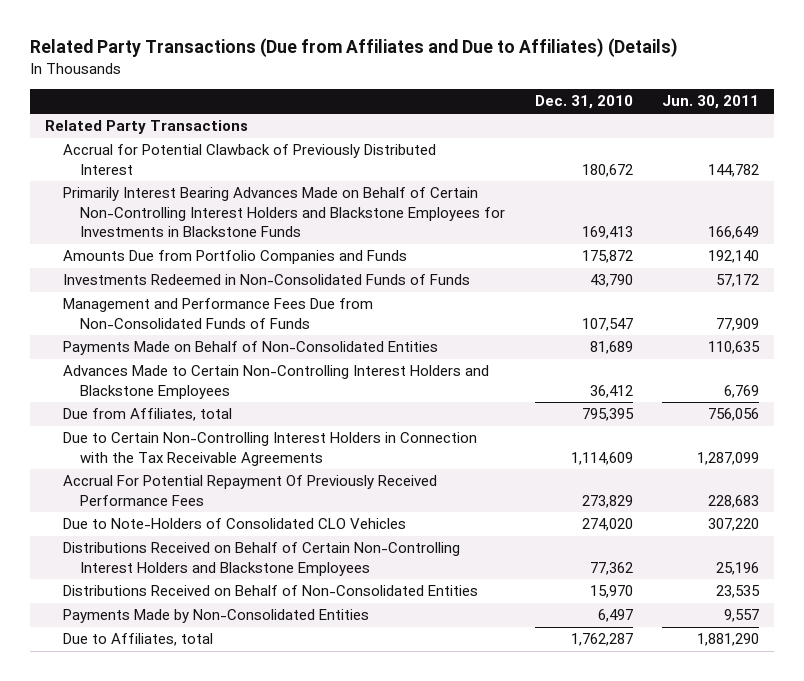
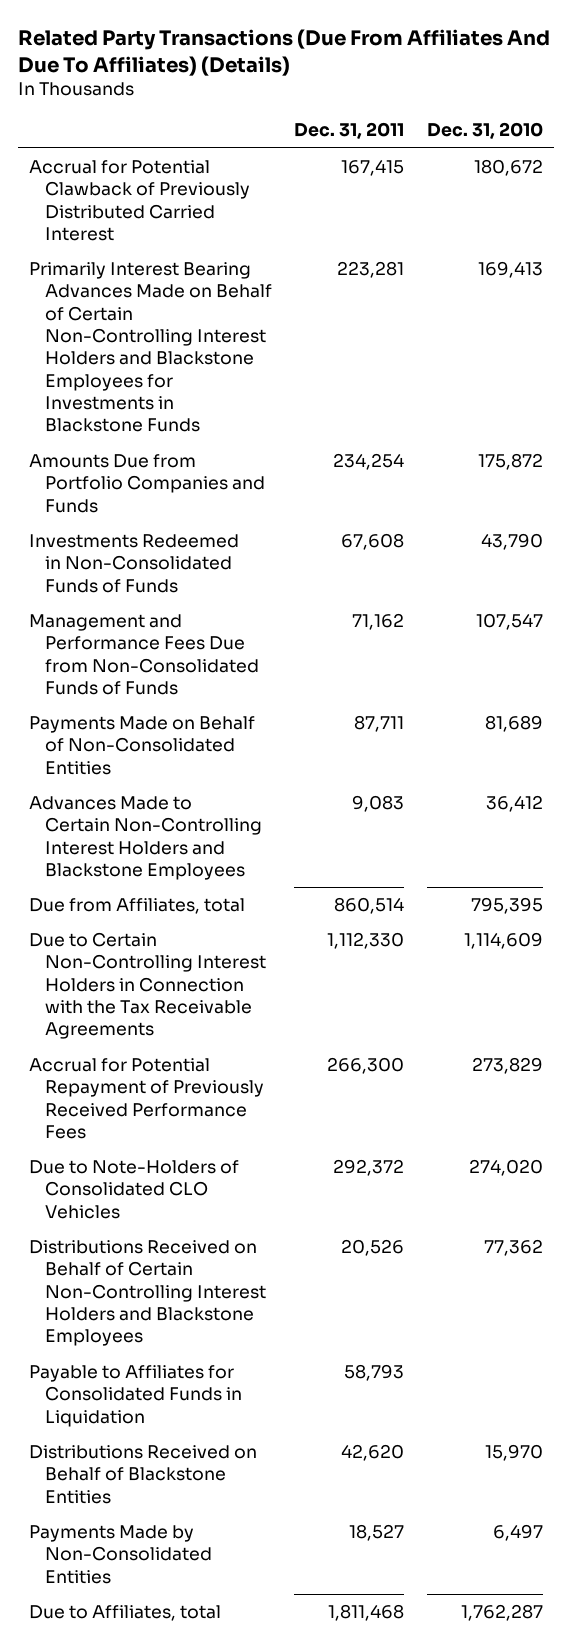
[30,38,679,58] Related Party Transactions (Due from Affiliates and Due to Affiliates) (Details) -> [18,28,551,76] Related Party Transactions (Due From Affiliates And Due To Affiliates) (Details)
[661,95,759,110] Jun. 30, 2011 -> none
none -> [294,122,405,140] Dec. 31, 2011
[44,120,248,135] Related Party Transactions -> none
[62,144,436,175] Accrual for Potential Clawback of Previously Distributed Interest -> [29,160,251,241] Accrual for Potential Clawback of Previously Distributed Carried Interest
[62,475,437,506] Accrual For Potential Repayment Of Previously Received Performance Fees -> [29,1058,265,1139] Accrual for Potential Repayment of Previously Received Performance Fees
none -> [29,1365,243,1427] Payable to Affiliates for Consolidated Funds in Liquidation
[62,585,478,597] Distributions Received on Behalf of Non-Consolidated Entities -> [29,1445,258,1504] Distributions Received on Behalf of Blackstone Entities

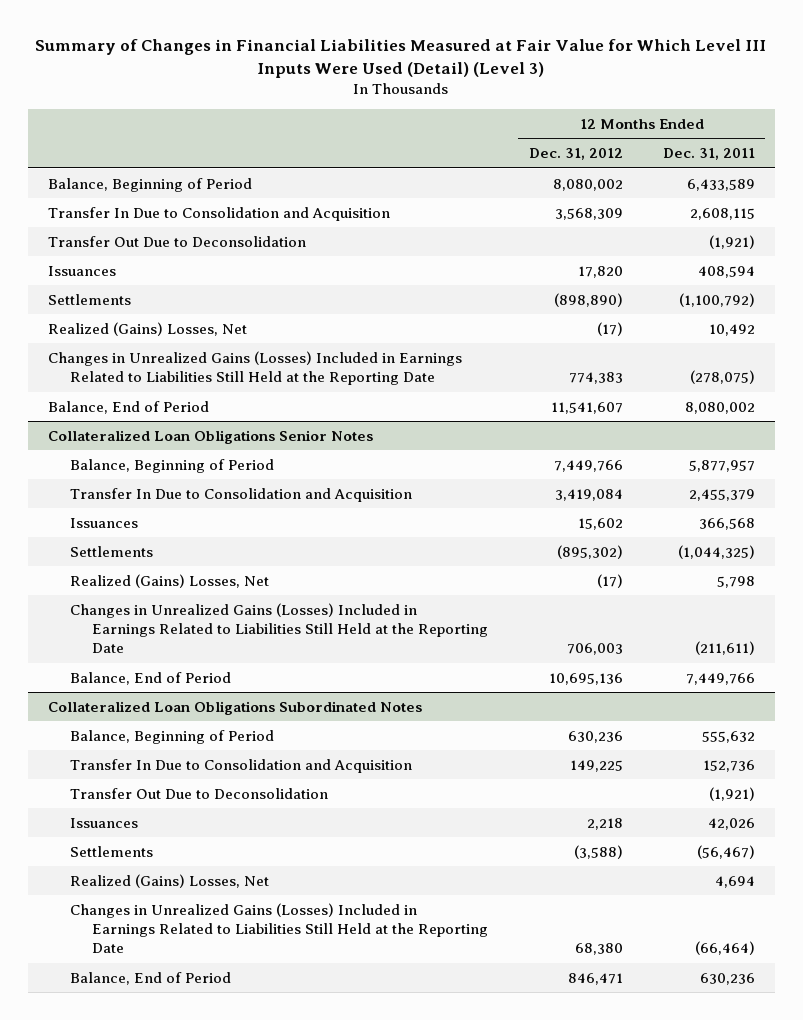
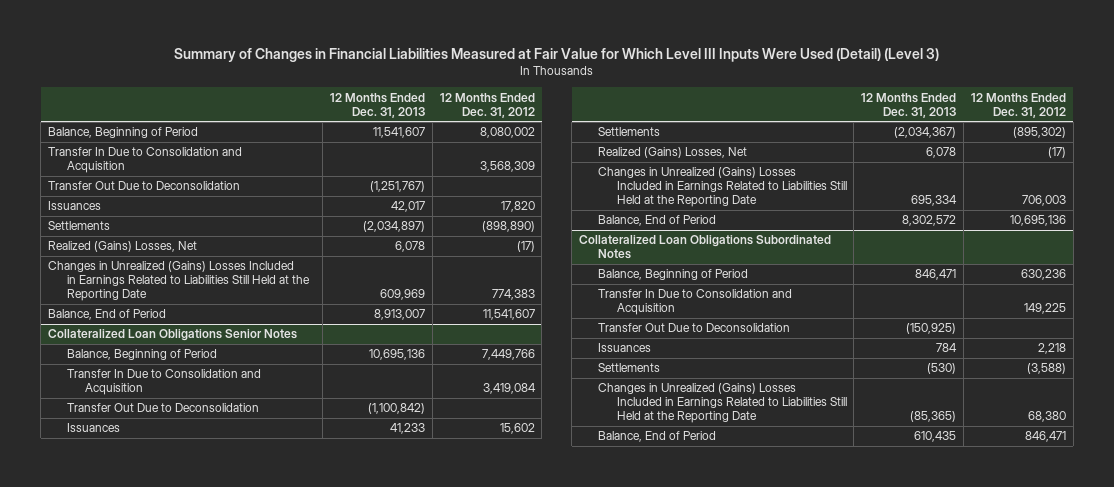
[662,148,755,161] Dec. 31, 2011 -> none
none -> [329,92,425,118] 12 Months Ended Dec. 31, 2013
[48,350,463,386] Changes in Unrealized Gains (Losses) Included in Earnings Related to Liabilities Still Held at the Reporting Date -> [48,261,310,302] Changes in Unrealized (Gains) Losses Included in Earnings Related to Liabilities Still Held at the Reporting Date
none -> [66,403,259,413] Transfer Out Due to Deconsolidation
[70,602,489,654] Changes in Unrealized Gains (Losses) Included in Earnings Related to Liabilities Still Held at the Reporting Date -> [597,167,847,208] Changes in Unrealized (Gains) Losses Included in Earnings Related to Liabilities Still Held at the Reporting Date
[70,873,270,888] Realized (Gains) Losses, Net -> none
[70,902,489,954] Changes in Unrealized Gains (Losses) Included in Earnings Related to Liabilities Still Held at the Reporting Date -> [597,383,847,424] Changes in Unrealized (Gains) Losses Included in Earnings Related to Liabilities Still Held at the Reporting Date

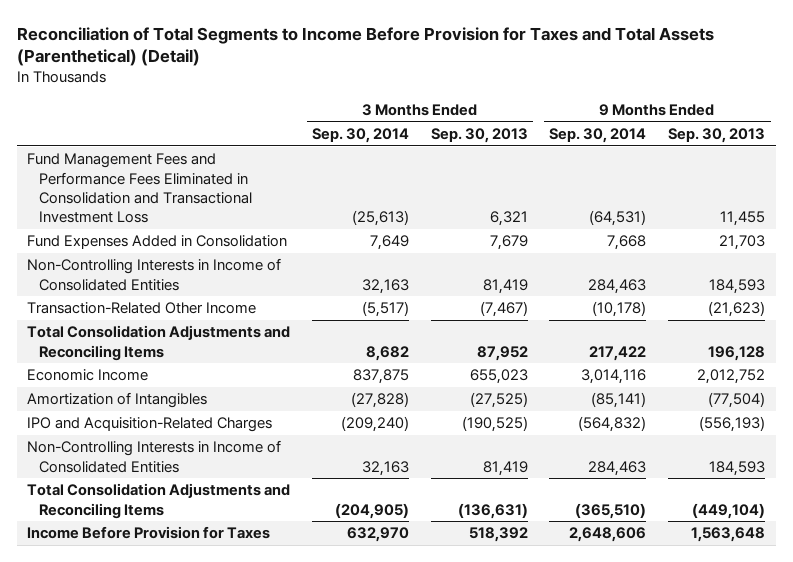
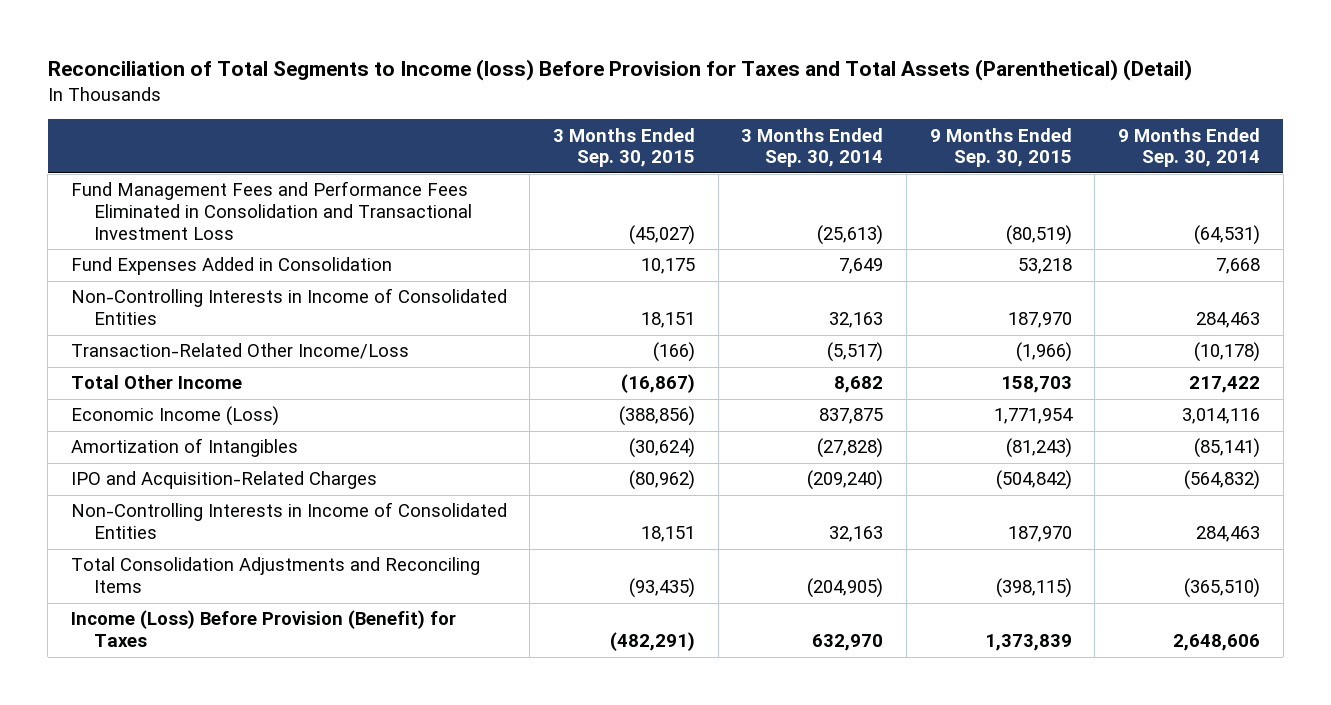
[16,26,714,67] Reconciliation of Total Segments to Income Before Provision for Taxes and Total Assets (Parenthetical) (Detail) -> [47,59,1192,82] Reconciliation of Total Segments to Income (loss) Before Provision for Taxes and Total Assets (Parenthetical) (Detail)
[430,127,528,143] Sep. 30, 2013 -> none
[668,127,766,143] Sep. 30, 2013 -> none
none -> [553,127,696,168] 3 Months Ended Sep. 30, 2015
none -> [929,127,1072,168] 9 Months Ended Sep. 30, 2015
[27,302,257,315] Transaction-Related Other Income -> [70,343,409,360] Transaction-Related Other Income/Loss
[27,325,291,361] Total Consolidation Adjustments and Reconciling Items -> [70,375,242,390] Total Other Income
[27,369,149,382] Economic Income -> [70,406,279,427] Economic Income (Loss)
[27,526,271,540] Income Before Provision for Taxes -> [70,610,456,648] Income (Loss) Before Provision (Benefit) for Taxes

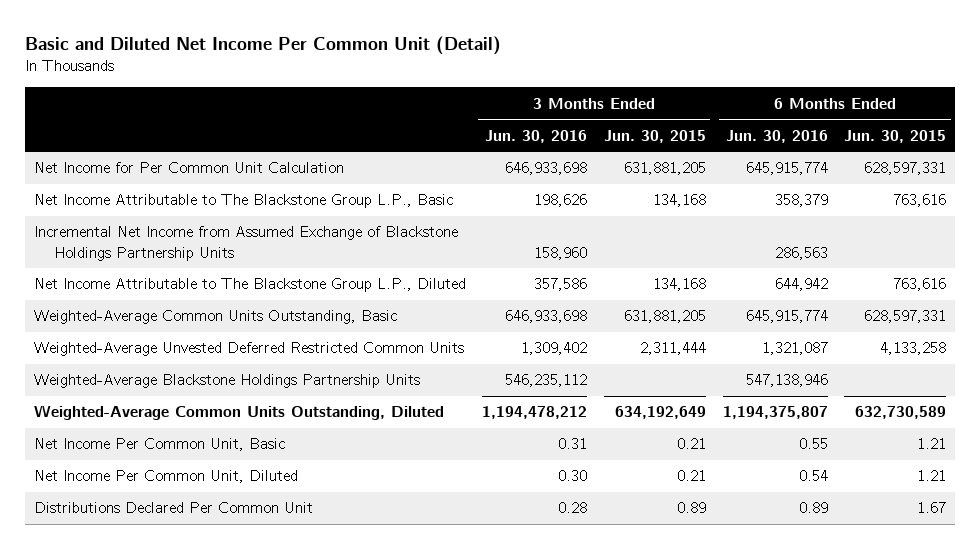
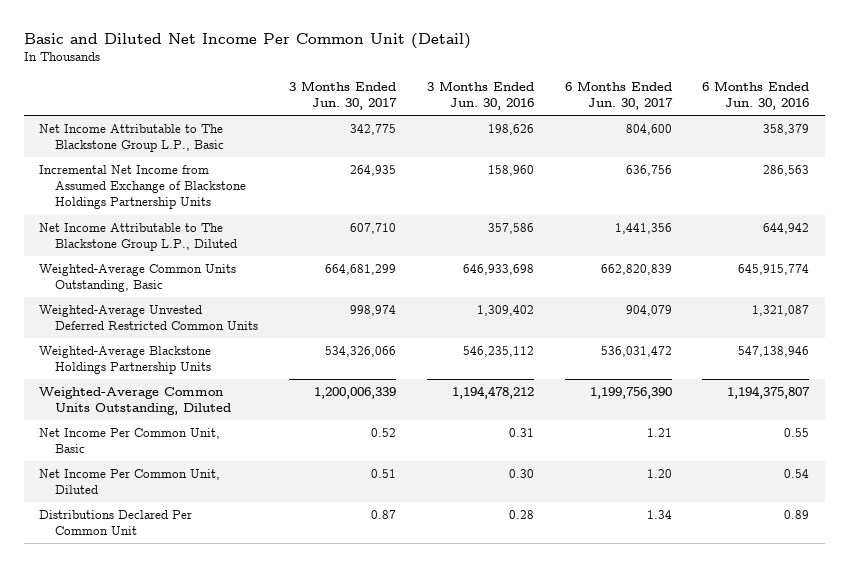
[604,129,707,143] Jun. 30, 2015 -> none
[844,129,947,143] Jun. 30, 2015 -> none
none -> [289,80,398,110] 3 Months Ended Jun. 30, 2017
none -> [564,80,673,110] 6 Months Ended Jun. 30, 2017
[33,162,344,174] Net Income for Per Common Unit Calculation -> none

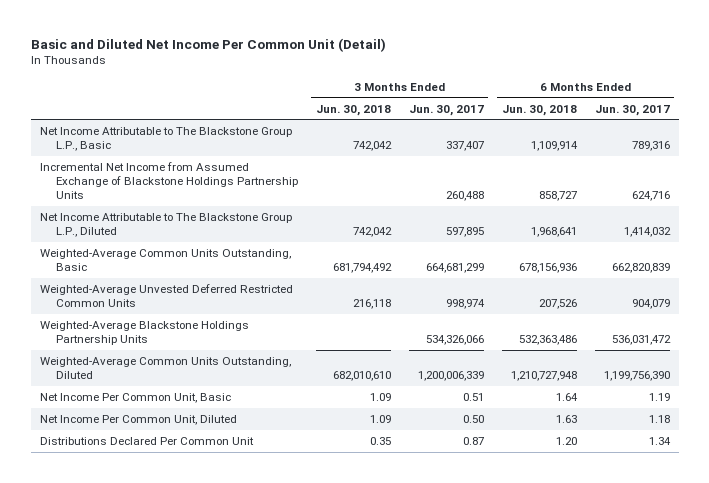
[426,80,534,110] 3 Months Ended Jun. 30, 2016 -> none
[702,80,810,110] 6 Months Ended Jun. 30, 2016 -> none
none -> [315,104,391,116] Jun. 30, 2018
none -> [501,104,577,116] Jun. 30, 2018
[350,124,397,136] 342,775 -> [445,140,484,151] 337,407
[625,124,672,136] 804,600 -> [631,140,670,151] 789,316
[350,165,397,177] 264,935 -> [445,190,484,201] 260,488
[625,165,672,177] 636,756 -> [631,190,670,201] 624,716
[350,223,397,235] 607,710 -> [445,226,484,237] 597,895
[614,223,672,235] 1,441,356 -> [623,226,671,237] 1,414,032
[371,428,397,438] 0.52 -> [462,393,484,402] 0.51
[646,428,672,438] 1.21 -> [648,393,670,402] 1.19
[371,469,397,479] 0.51 -> [462,415,484,424] 0.50
[646,469,672,479] 1.20 -> [648,415,670,424] 1.18

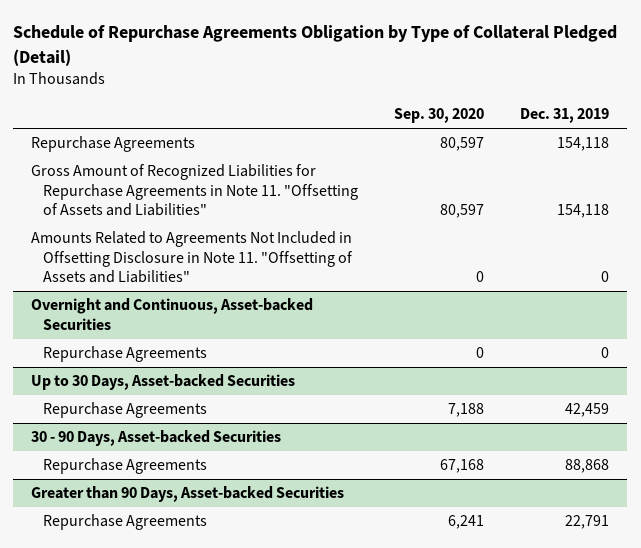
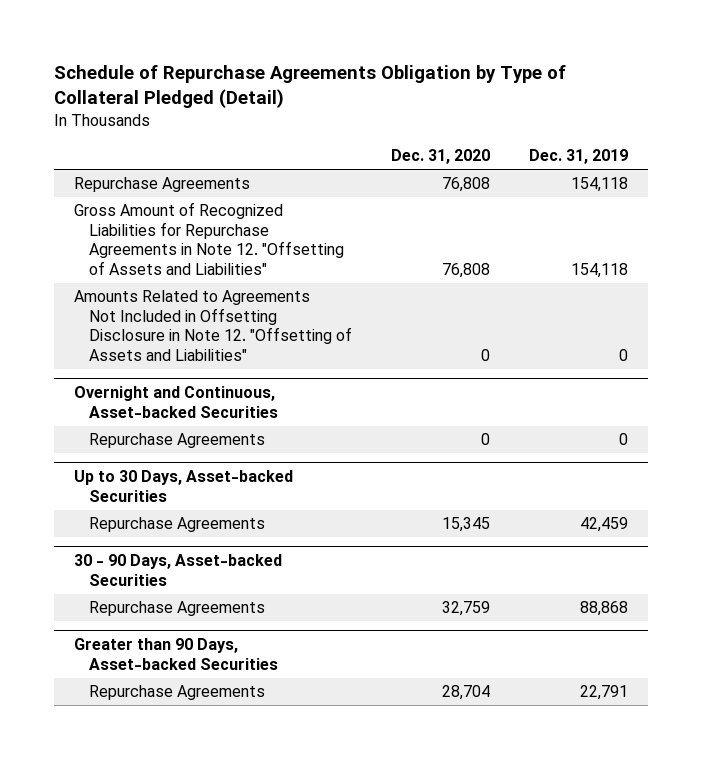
[394,108,485,124] Sep. 30, 2020 -> none
none -> [391,149,491,165] Dec. 31, 2020
[31,164,359,217] Gross Amount of Recognized Liabilities for Repurchase Agreements in Note 11. "Offsetting of Assets and Liabilities" -> [73,202,345,275] Gross Amount of Recognized Liabilities for Repurchase Agreements in Note 12. "Offsetting of Assets and Liabilities"
[31,231,354,284] Amounts Related to Agreements Not Included in Offsetting Disclosure in Note 11. "Offsetting of Assets and Liabilities" -> [73,290,353,361] Amounts Related to Agreements Not Included in Offsetting Disclosure in Note 12. "Offsetting of Assets and Liabilities"

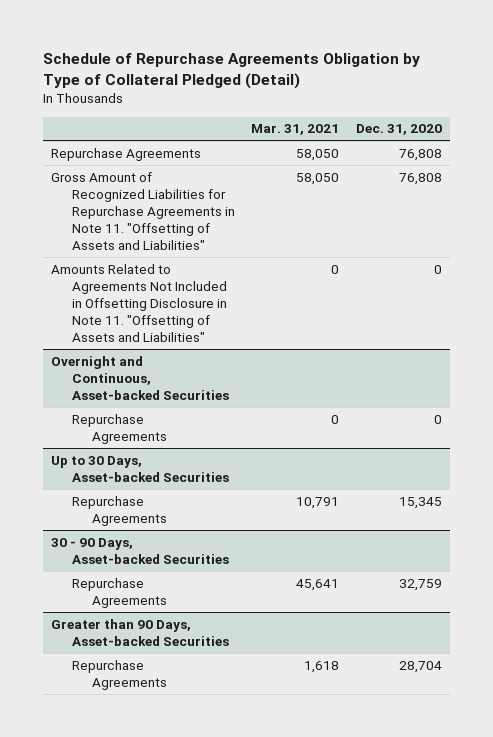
[529,149,629,165] Dec. 31, 2019 -> none
none -> [251,124,340,136] Mar. 31, 2021
[73,202,345,275] Gross Amount of Recognized Liabilities for Repurchase Agreements in Note 12. "Offsetting of Assets and Liabilities" -> [51,171,235,251] Gross Amount of Recognized Liabilities for Repurchase Agreements in Note 11. "Offsetting of Assets and Liabilities"
[73,290,353,361] Amounts Related to Agreements Not Included in Offsetting Disclosure in Note 12. "Offsetting of Assets and Liabilities" -> [51,263,227,343] Amounts Related to Agreements Not Included in Offsetting Disclosure in Note 11. "Offsetting of Assets and Liabilities"

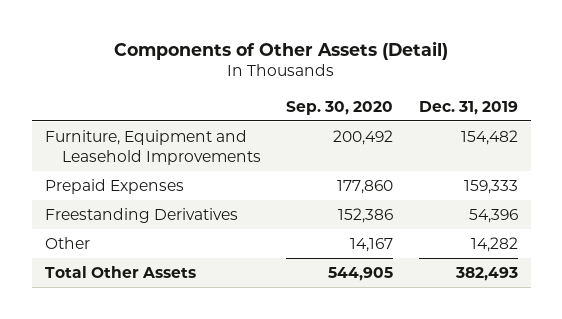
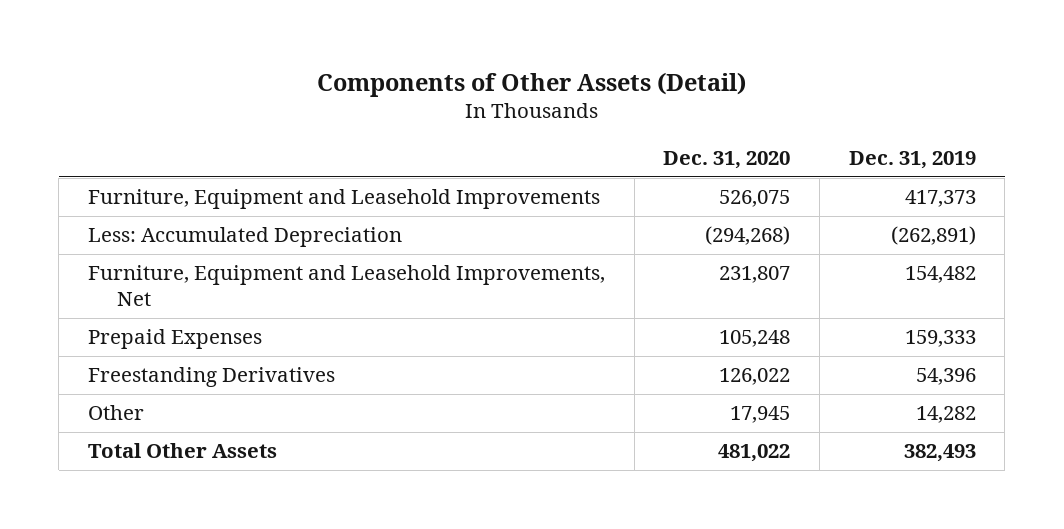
[286,100,394,115] Sep. 30, 2020 -> none
none -> [663,151,791,170] Dec. 31, 2020
[460,129,518,145] 154,482 -> [904,190,976,208] 417,373
none -> [87,227,402,248] Less: Accumulated Depreciation
none -> [87,265,605,307] Furniture, Equipment and Leasehold Improvements, Net

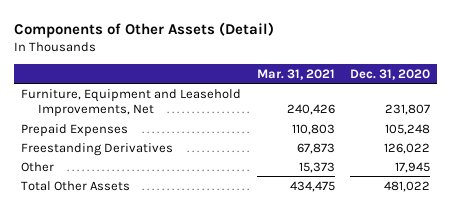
[848,151,976,170] Dec. 31, 2019 -> none
none -> [256,68,335,80] Mar. 31, 2021
[87,189,600,210] Furniture, Equipment and Leasehold Improvements -> none
[87,227,402,248] Less: Accumulated Depreciation -> none

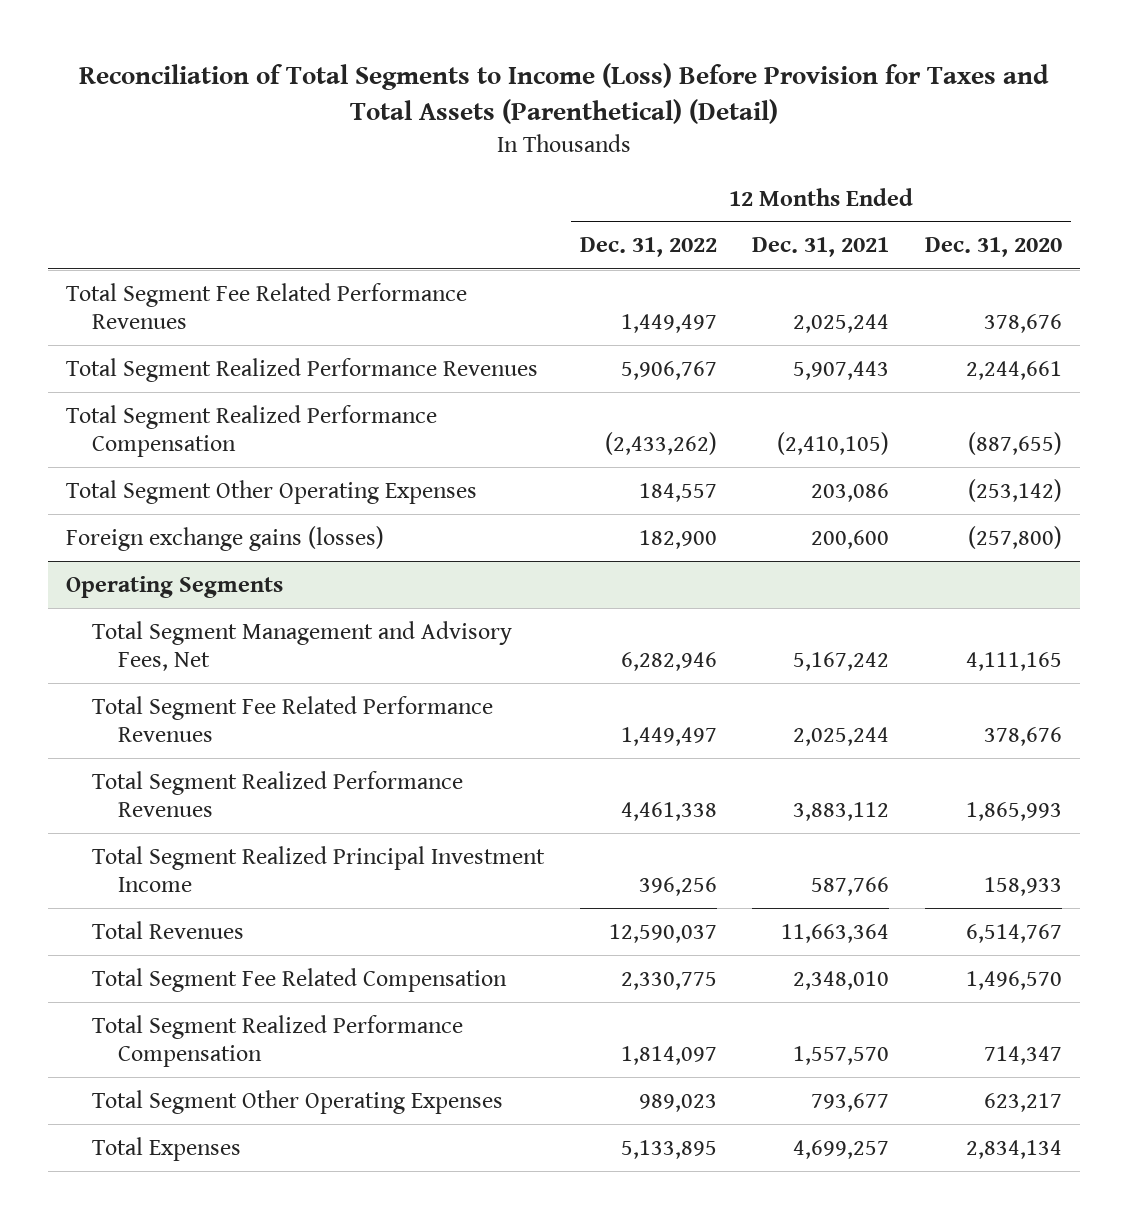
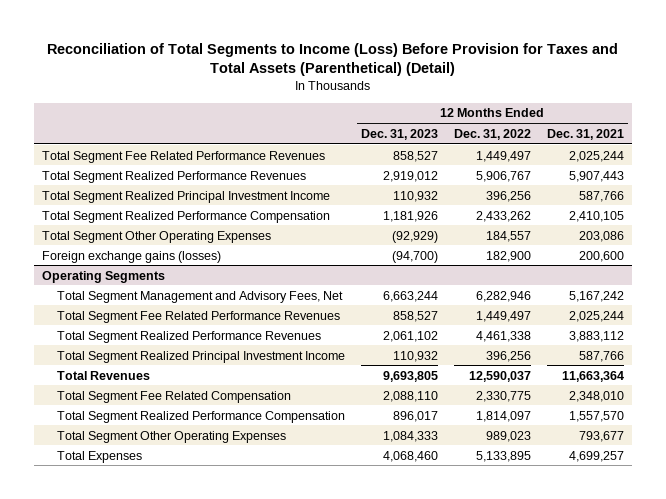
[925,237,1063,258] Dec. 31, 2020 -> none
none -> [360,128,438,140] Dec. 31, 2023
none -> [42,190,331,203] Total Segment Realized Principal Investment Income
[604,432,717,456] (2,433,262) -> [475,210,531,222] 2,433,262
[777,432,890,456] (2,410,105) -> [568,210,624,222] 2,410,105

